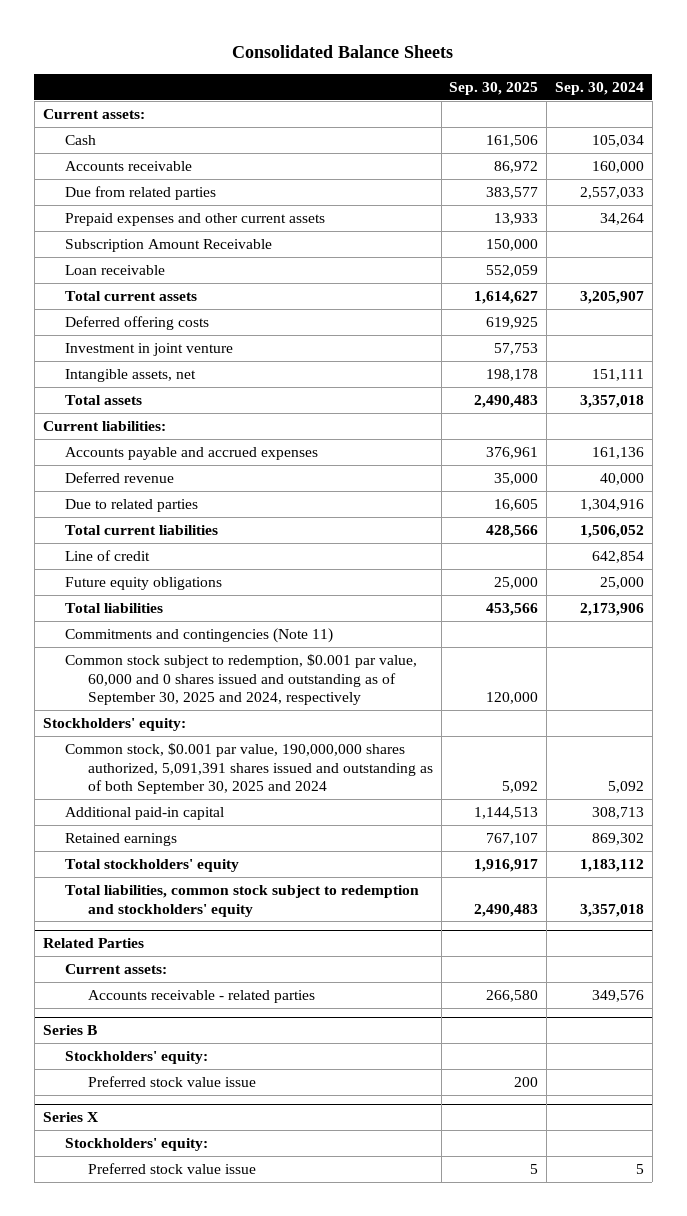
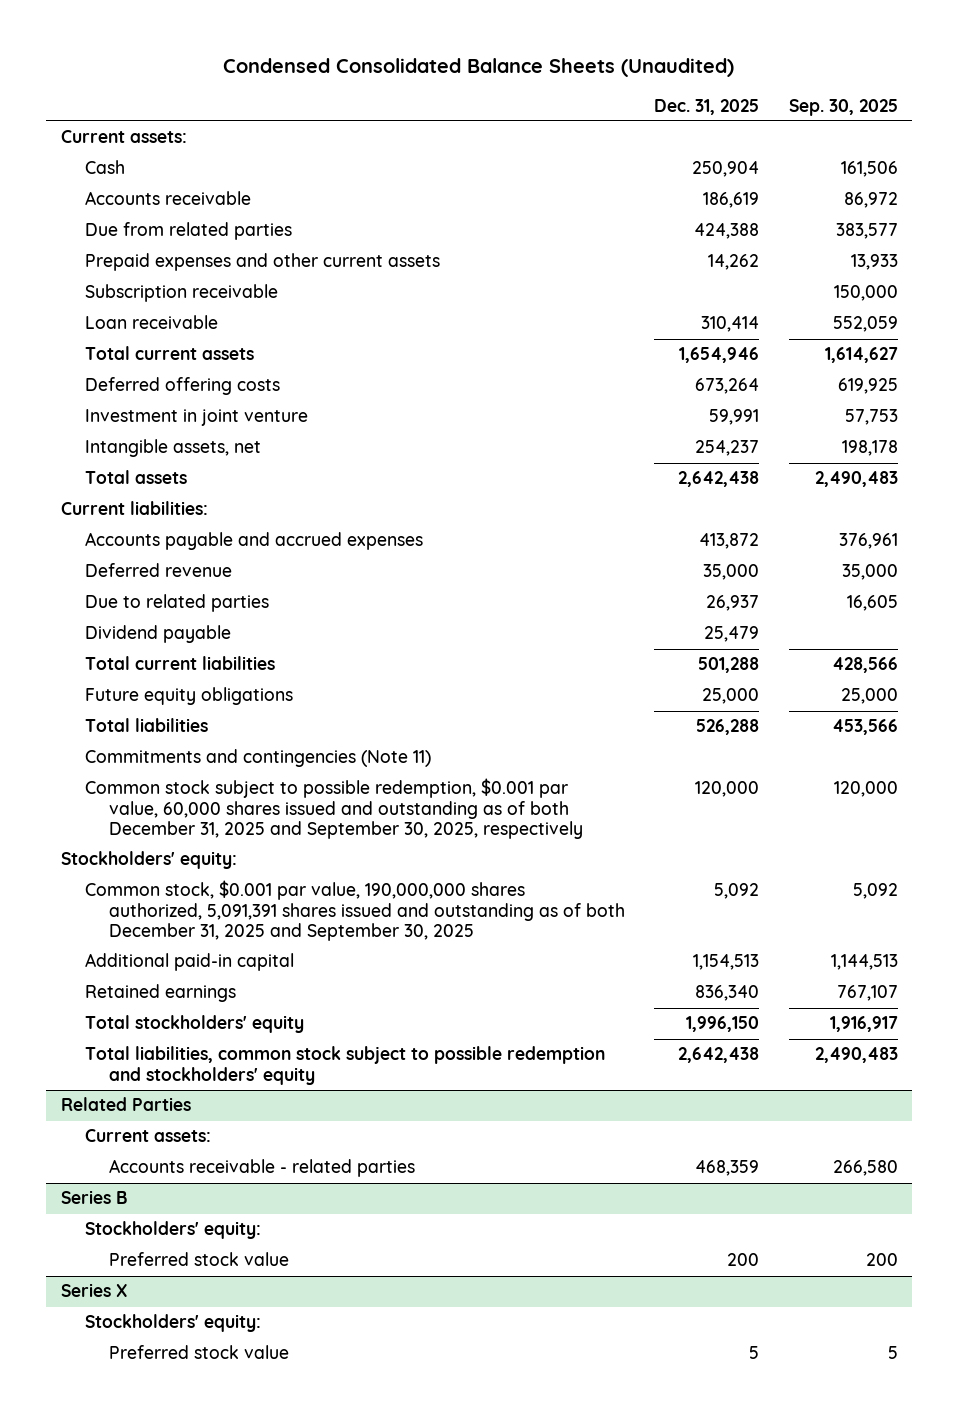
[232,45,454,59] Consolidated Balance Sheets -> [223,58,735,78] Condensed Consolidated Balance Sheets (Unaudited)
[555,82,645,96] Sep. 30, 2024 -> none
none -> [654,98,760,115] Dec. 31, 2025
[65,238,273,252] Subscription Amount Receivable -> [84,284,278,303] Subscription receivable
none -> [84,625,231,644] Dividend payable
[65,549,151,561] Line of credit -> none
[65,653,418,706] Common stock subject to redemption, $0.001 par value, 60,000 and 0 shares issued and outstanding as of September 30, 2025 and 2024, respectively -> [84,778,584,839] Common stock subject to possible redemption, $0.001 par value, 60,000 shares issued and outstanding as of both December 31, 2025 and September 30, 2025, respectively
[65,742,433,795] Common stock, $0.001 par value, 190,000,000 shares authorized, 5,091,391 shares issued and outstanding as of both September 30, 2025 and 2024 -> [84,880,626,941] Common stock, $0.001 par value, 190,000,000 shares authorized, 5,091,391 shares issued and outstanding as of both December 31, 2025 and September 30, 2025
[65,884,420,917] Total liabilities, common stock subject to redemption and stockholders' equity -> [84,1046,605,1085] Total liabilities, common stock subject to possible redemption and stockholders' equity
[87,1075,256,1087] Preferred stock value issue -> [109,1252,290,1267] Preferred stock value
[87,1162,256,1174] Preferred stock value issue -> [109,1345,290,1360] Preferred stock value

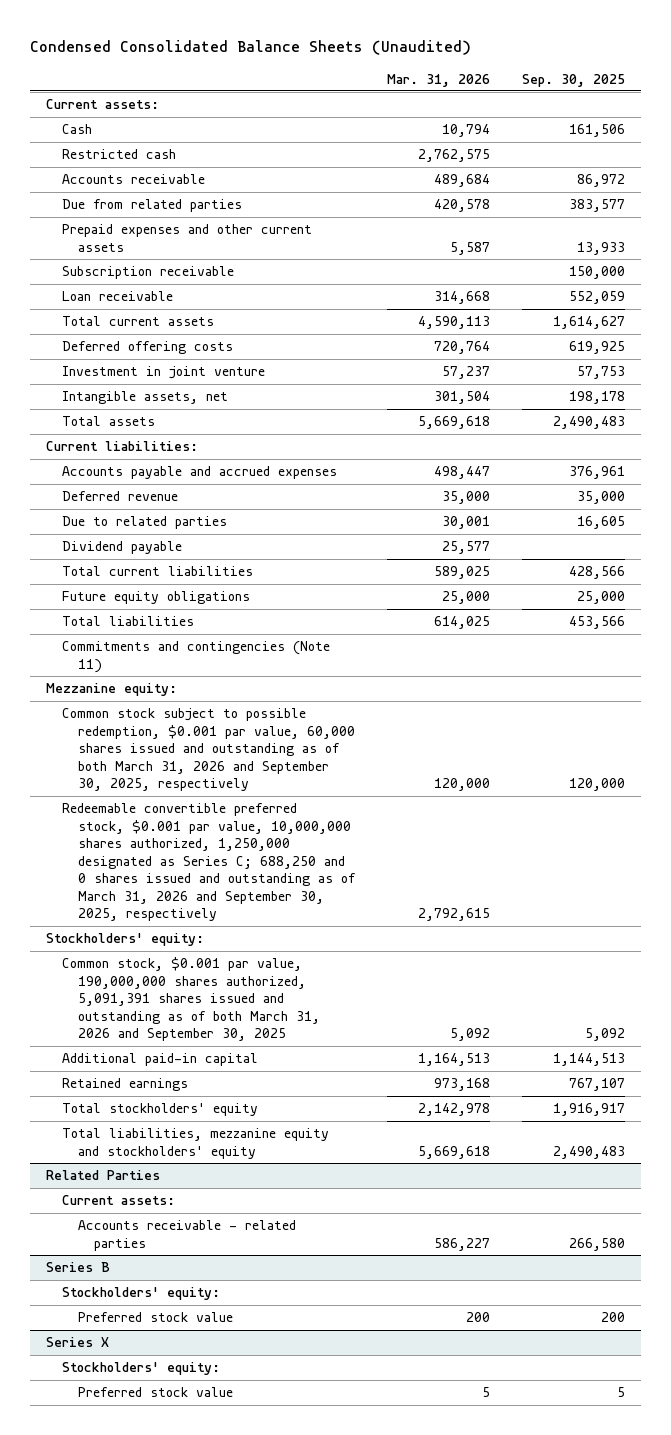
[654,98,760,115] Dec. 31, 2025 -> none
none -> [387,73,491,87] Mar. 31, 2026
none -> [62,149,177,160] Restricted cash
none -> [46,683,178,697] Mezzanine equity:
[84,778,584,839] Common stock subject to possible redemption, $0.001 par value, 60,000 shares issued and outstanding as of both December 31, 2025 and September 30, 2025, respectively -> [62,708,356,792] Common stock subject to possible redemption, $0.001 par value, 60,000 shares issued and outstanding as of both March 31, 2026 and September 30, 2025, respectively
none -> [62,803,357,922] Redeemable convertible preferred stock, $0.001 par value, 10,000,000 shares authorized, 1,250,000 designated as Series C; 688,250 and 0 shares issued and outstanding as of March 31, 2026 and September 30, 2025, respectively
[84,880,626,941] Common stock, $0.001 par value, 190,000,000 shares authorized, 5,091,391 shares issued and outstanding as of both December 31, 2025 and September 30, 2025 -> [62,957,321,1042] Common stock, $0.001 par value, 190,000,000 shares authorized, 5,091,391 shares issued and outstanding as of both March 31, 2026 and September 30, 2025
[84,1046,605,1085] Total liabilities, common stock subject to possible redemption and stockholders' equity -> [62,1128,330,1159] Total liabilities, mezzanine equity and stockholders' equity

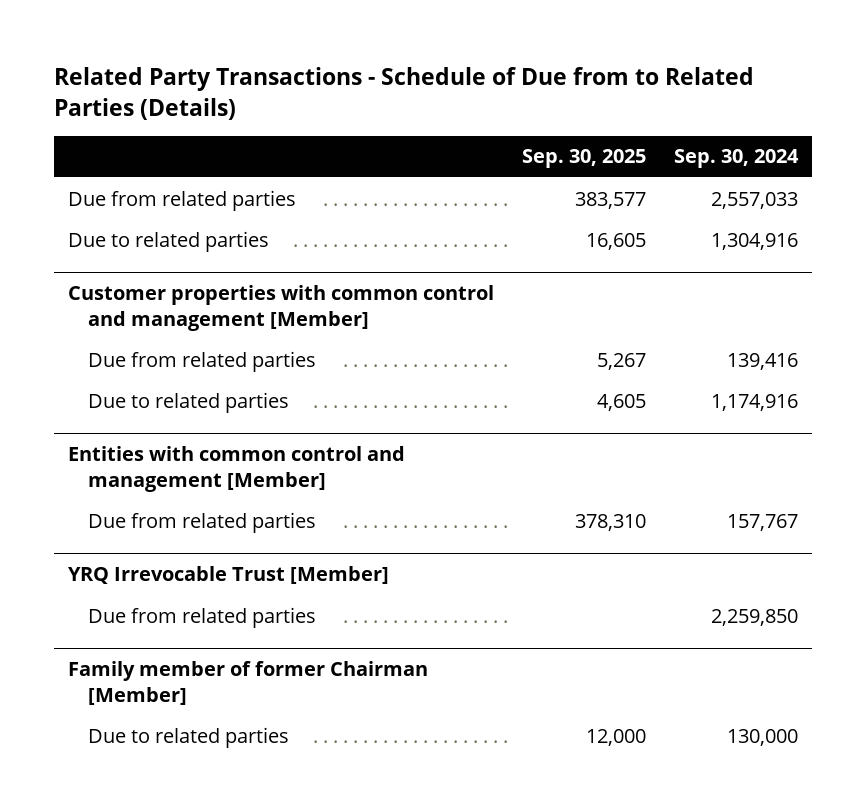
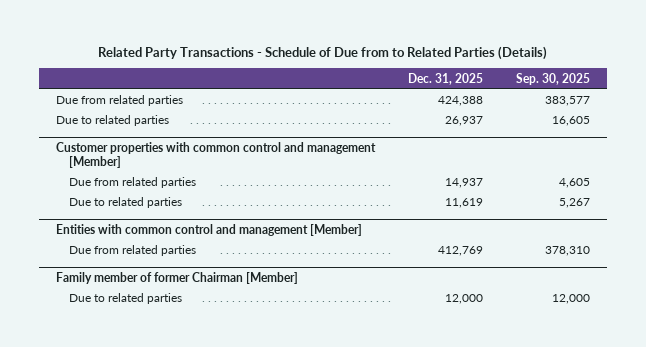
[674,149,800,169] Sep. 30, 2024 -> none
none -> [408,72,484,85] Dec. 31, 2025
[596,352,646,370] 5,267 -> [559,178,591,189] 4,605
[596,393,646,411] 4,605 -> [559,198,591,209] 5,267
[67,566,389,585] YRQ Irrevocable Trust [Member] -> none
[88,606,317,628] Due from related parties -> none

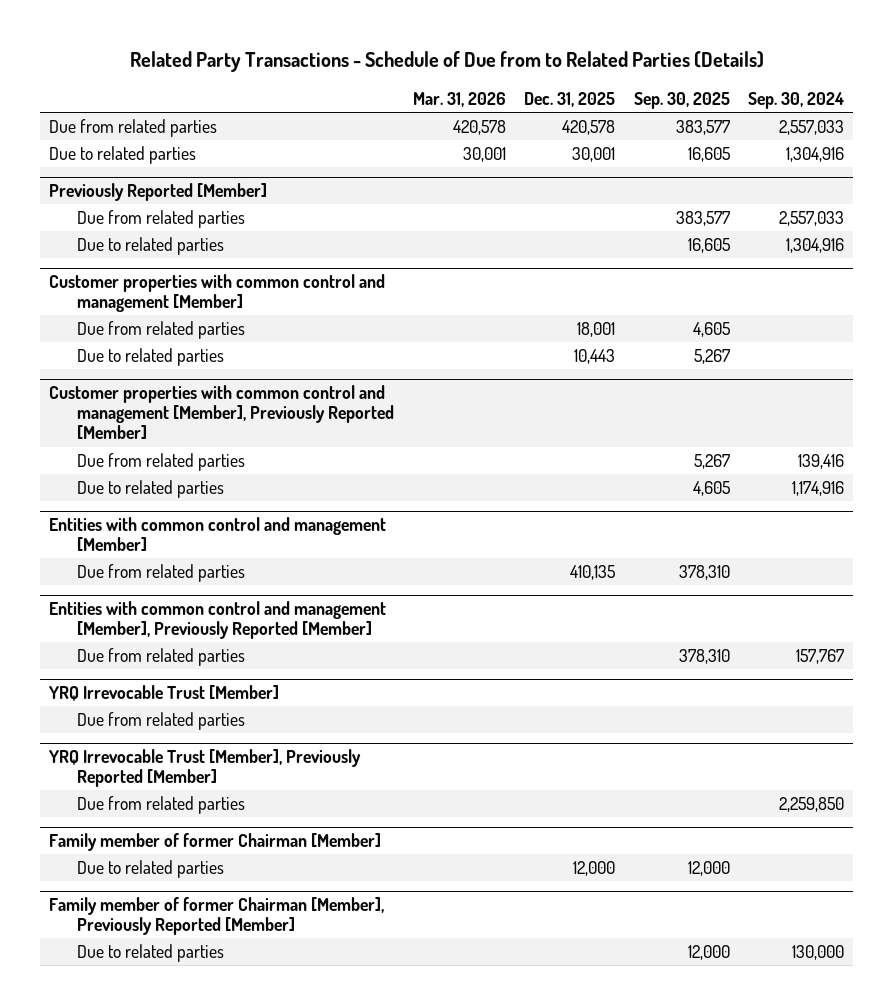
none -> [412,92,506,108] Mar. 31, 2026
none -> [748,92,845,110] Sep. 30, 2024
[438,96,484,107] 424,388 -> [562,119,616,135] 420,578
[445,116,484,127] 26,937 -> [572,146,616,162] 30,001
none -> [49,183,268,202] Previously Reported [Member]
none -> [77,209,246,228] Due from related parties
none -> [77,236,225,255] Due to related parties
[445,178,484,189] 14,937 -> [577,321,616,337] 18,001
[445,198,484,209] 11,619 -> [574,348,616,364] 10,443
none -> [49,385,395,440] Customer properties with common control and management [Member], Previously Reported [Member]
none -> [77,452,246,471] Due from related parties
none -> [77,479,225,498] Due to related parties
[438,246,484,257] 412,769 -> [570,564,616,580] 410,135
none -> [49,601,387,640] Entities with common control and management [Member], Previously Reported [Member]
none -> [77,647,246,666] Due from related parties
none -> [49,685,280,702] YRQ Irrevocable Trust [Member]
none -> [77,711,246,730] Due from related parties
none -> [49,749,362,788] YRQ Irrevocable Trust [Member], Previously Reported [Member]
none -> [77,795,246,814] Due from related parties
none -> [49,897,385,936] Family member of former Chairman [Member], Previously Reported [Member]
none -> [77,943,225,962] Due to related parties

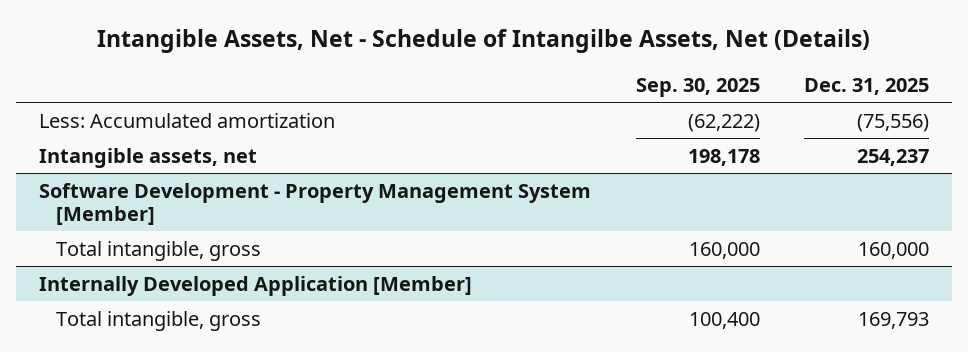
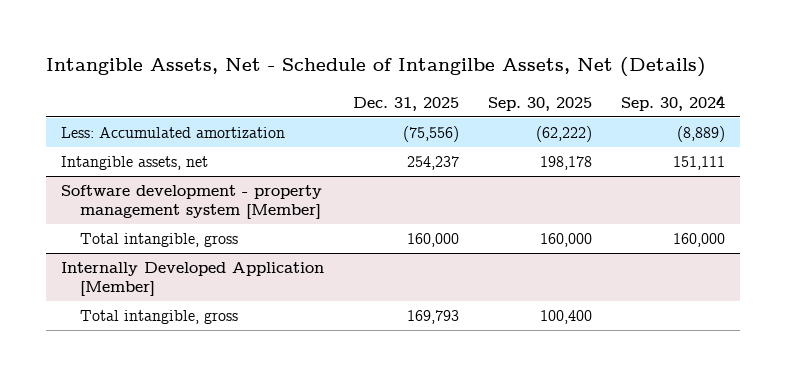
none -> [621,94,726,111] Sep. 30, 2024
[38,182,591,225] Software Development - Property Management System [Member] -> [60,185,322,220] Software development - property management system [Member]

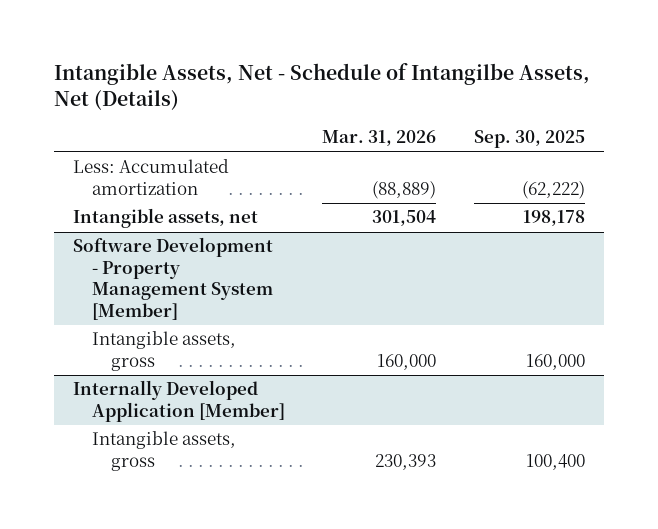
[352,96,459,111] Dec. 31, 2025 -> none
[621,94,726,111] Sep. 30, 2024 -> none
none -> [322,130,437,147] Mar. 31, 2026
[60,185,322,220] Software development - property management system [Member] -> [72,237,273,320] Software Development - Property Management System [Member]
[80,233,239,248] Total intangible, gross -> [91,331,236,371] Intangible assets, gross
[80,310,239,325] Total intangible, gross -> [91,431,236,471] Intangible assets, gross

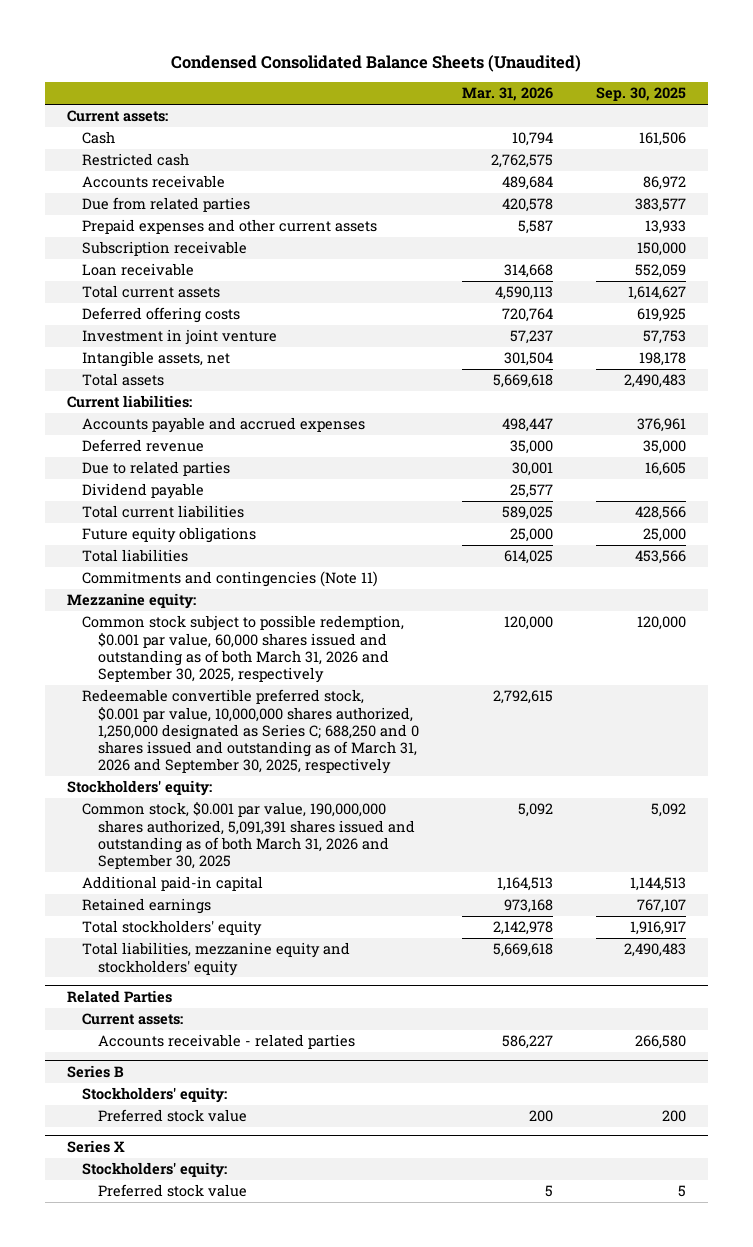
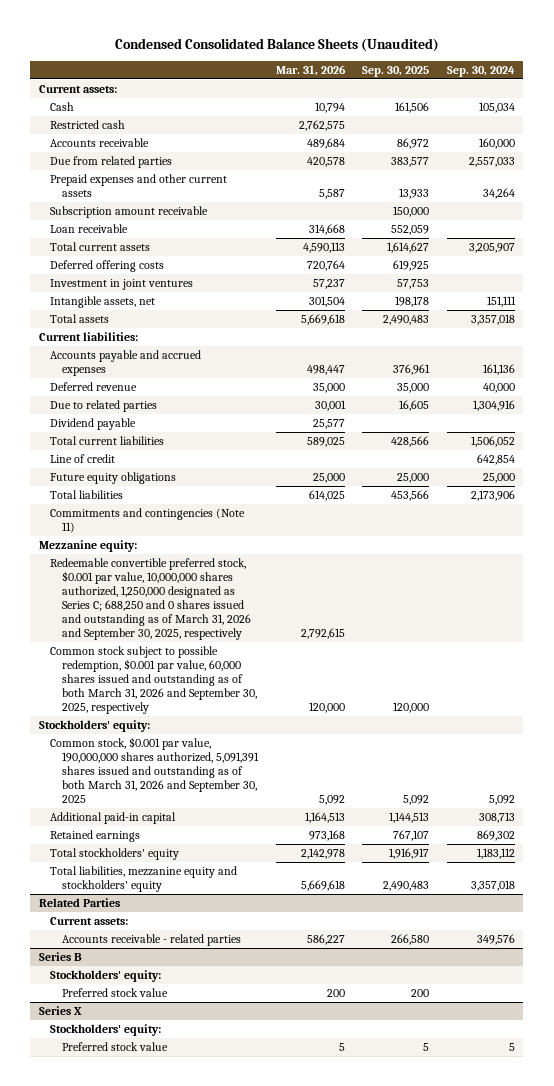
none -> [446,65,515,77] Sep. 30, 2024
[82,241,248,257] Subscription receivable -> [50,206,209,219] Subscription amount receivable
[82,329,278,346] Investment in joint venture -> [50,279,194,291] Investment in joint ventures
none -> [50,454,116,464] Line of credit
[82,615,405,683] Common stock subject to possible redemption, $0.001 par value, 60,000 shares issued and outstanding as of both March 31, 2026 and September 30, 2025, respectively -> [50,646,258,715] Common stock subject to possible redemption, $0.001 par value, 60,000 shares issued and outstanding as of both March 31, 2026 and September 30, 2025, respectively

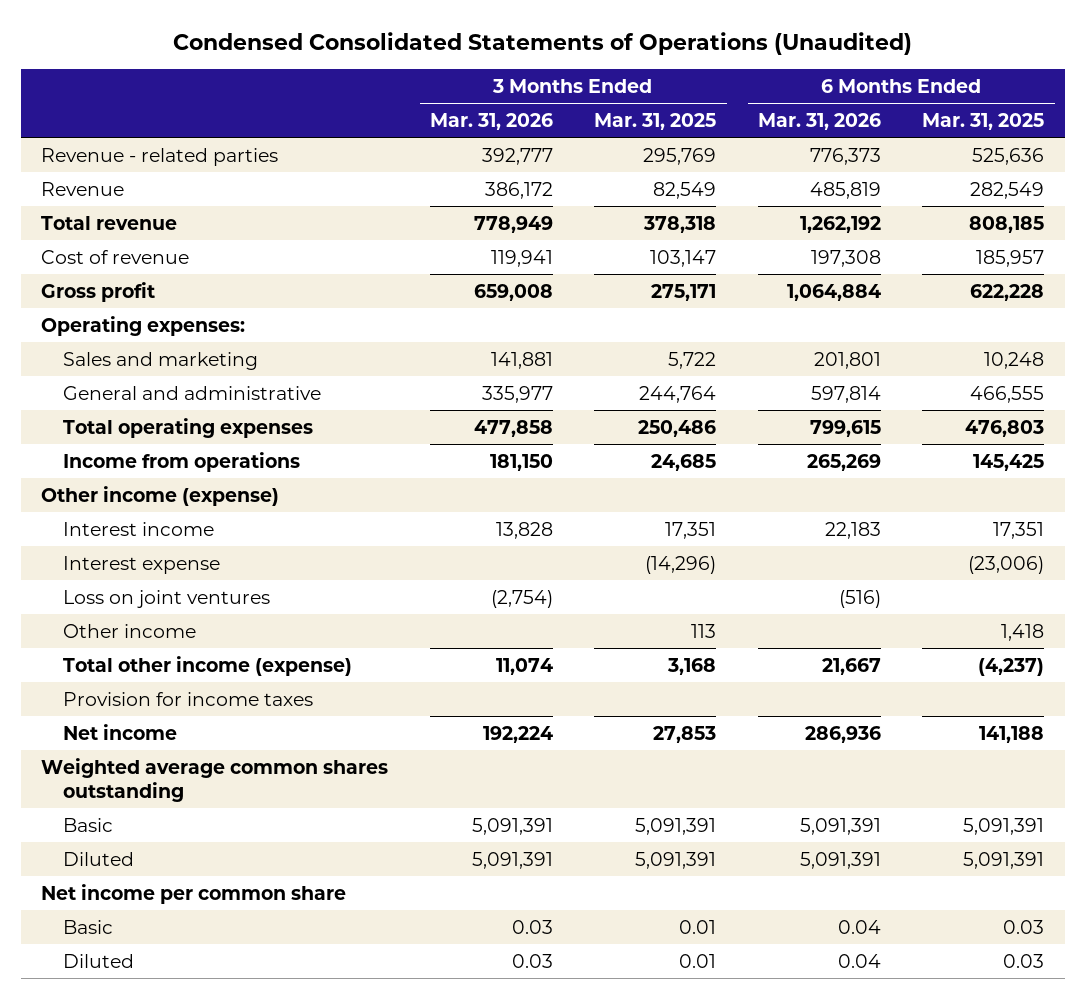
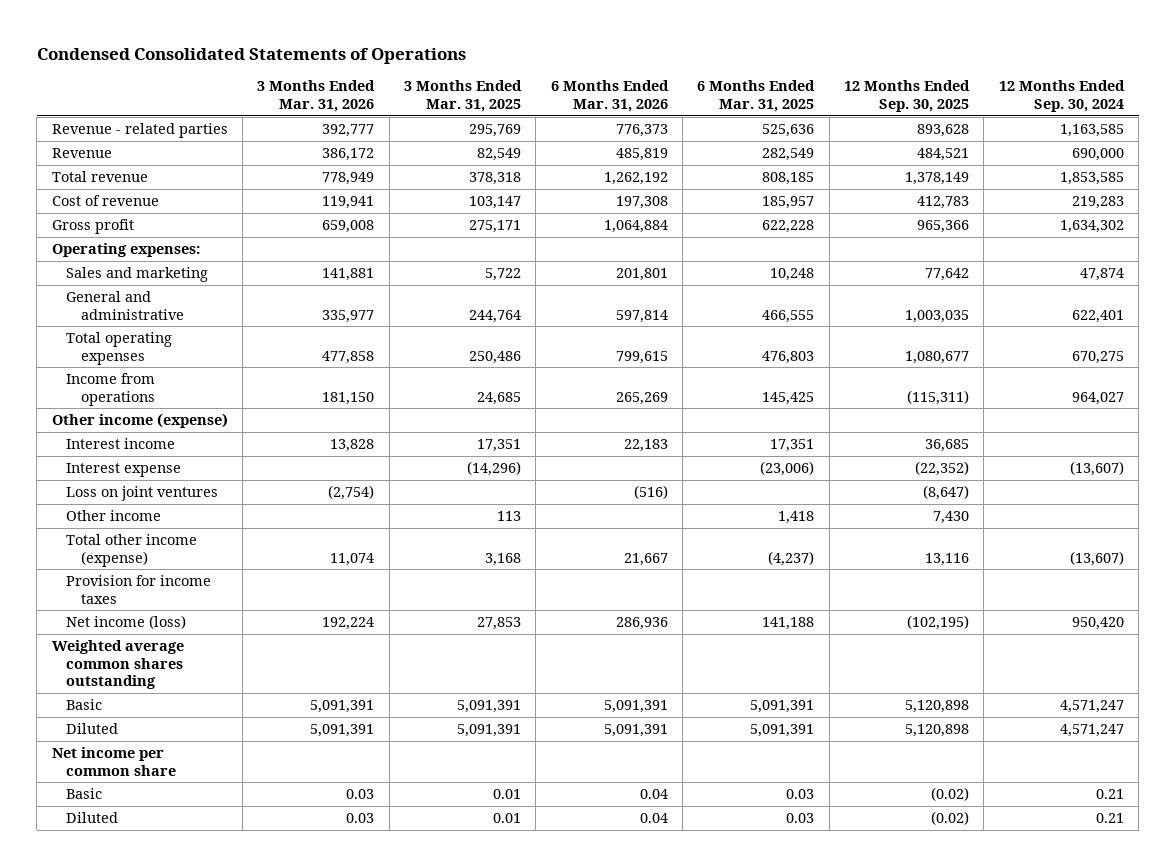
[172,32,912,56] Condensed Consolidated Statements of Operations (Unaudited) -> [36,47,466,64] Condensed Consolidated Statements of Operations
none -> [844,80,971,112] 12 Months Ended Sep. 30, 2025
none -> [998,80,1125,112] 12 Months Ended Sep. 30, 2024
[62,723,177,740] Net income -> [66,615,187,630] Net income (loss)

